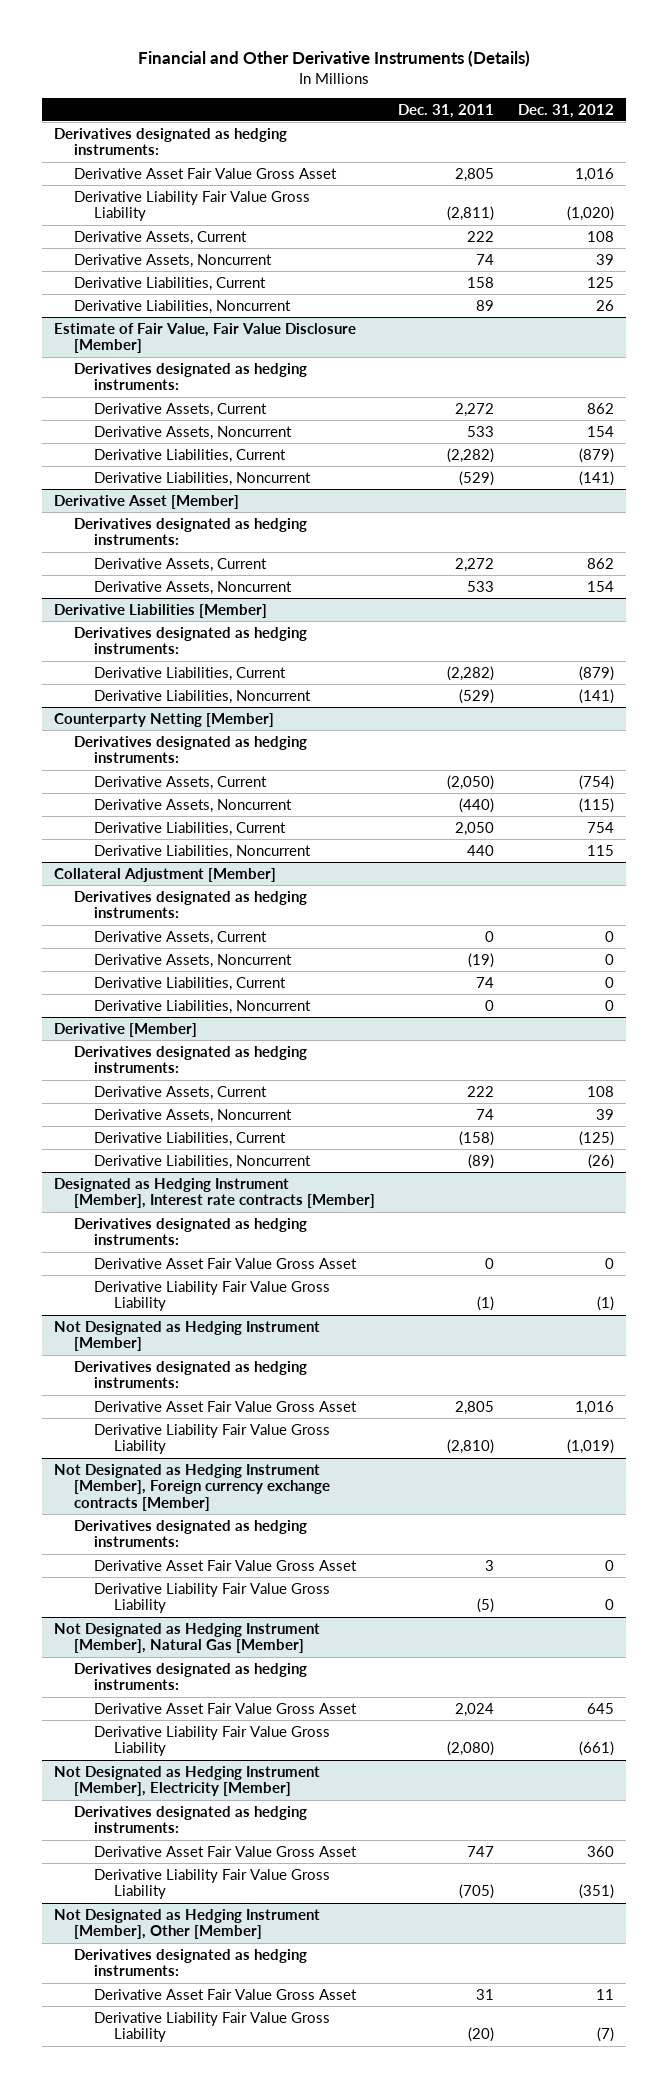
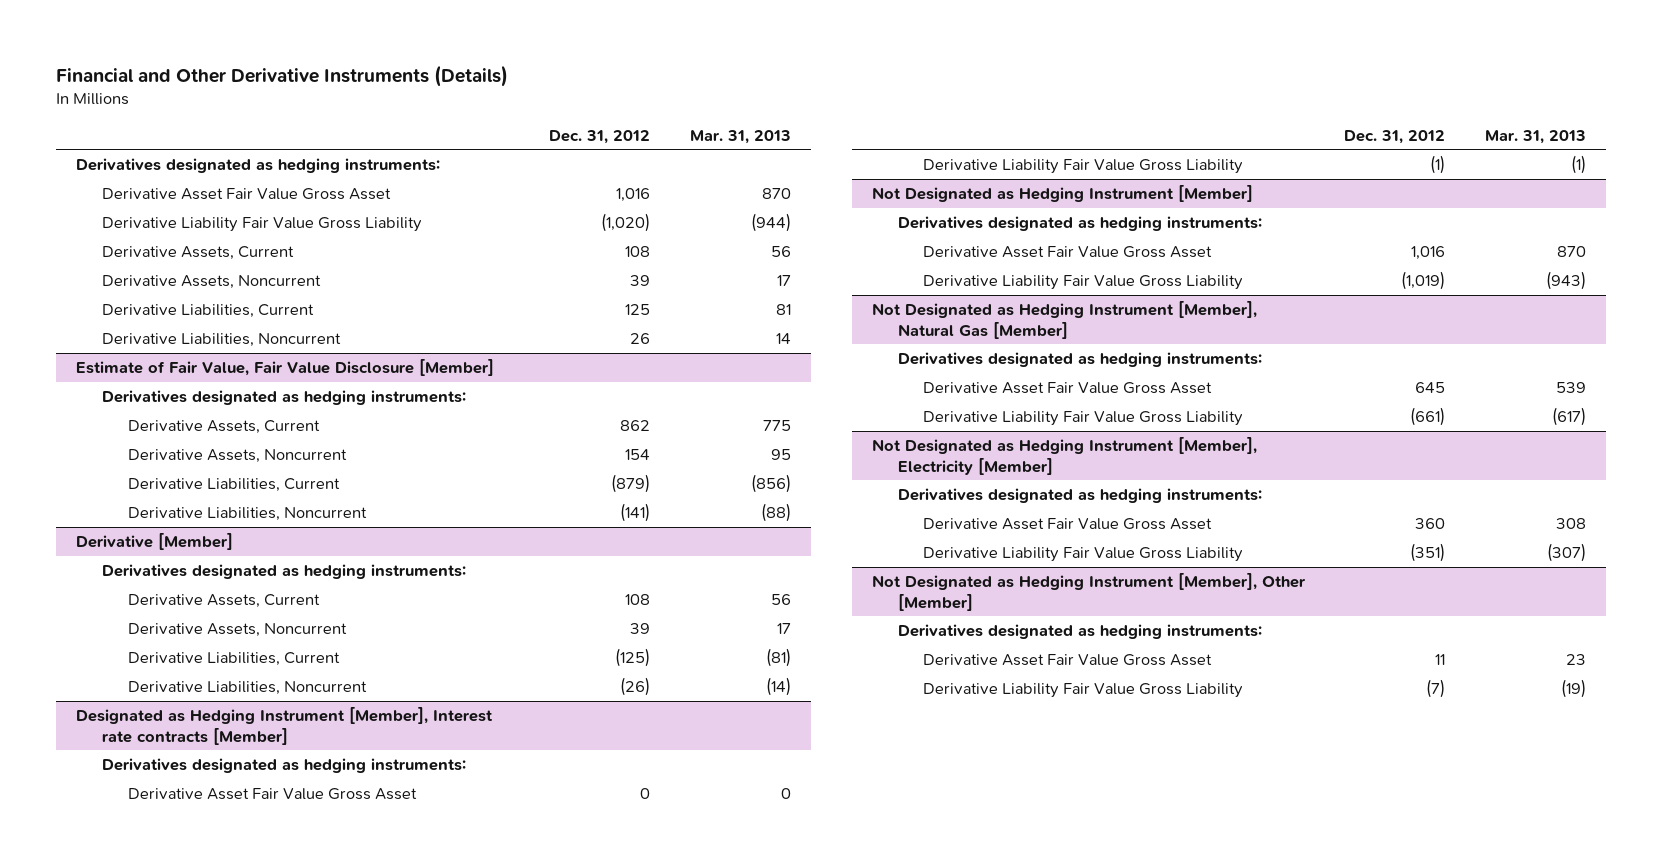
[398,103,495,118] Dec. 31, 2011 -> none
none -> [689,129,791,144] Mar. 31, 2013
[53,494,239,509] Derivative Asset [Member] -> none
[73,517,307,546] Derivatives designated as hedging instruments: -> none
[93,557,267,572] Derivative Assets, Current -> none
[93,580,292,595] Derivative Assets, Noncurrent -> none
[53,603,267,618] Derivative Liabilities [Member] -> none
[73,626,307,655] Derivatives designated as hedging instruments: -> none
[93,666,286,681] Derivative Liabilities, Current -> none
[93,689,311,704] Derivative Liabilities, Noncurrent -> none
[53,712,274,727] Counterparty Netting [Member] -> none
[73,735,307,764] Derivatives designated as hedging instruments: -> none
[93,775,267,790] Derivative Assets, Current -> none
[93,798,292,813] Derivative Assets, Noncurrent -> none
[93,821,286,836] Derivative Liabilities, Current -> none
[93,844,311,859] Derivative Liabilities, Noncurrent -> none
[53,867,276,882] Collateral Adjustment [Member] -> none
[73,890,307,919] Derivatives designated as hedging instruments: -> none
[93,930,267,945] Derivative Assets, Current -> none
[93,953,292,968] Derivative Assets, Noncurrent -> none
[93,976,286,991] Derivative Liabilities, Current -> none
[93,999,311,1014] Derivative Liabilities, Noncurrent -> none
[53,1463,330,1512] Not Designated as Hedging Instrument [Member], Foreign currency exchange contracts [Member] -> none
[73,1519,307,1548] Derivatives designated as hedging instruments: -> none
[93,1559,357,1571] Derivative Asset Fair Value Gross Asset -> none
[93,1582,330,1614] Derivative Liability Fair Value Gross Liability -> none

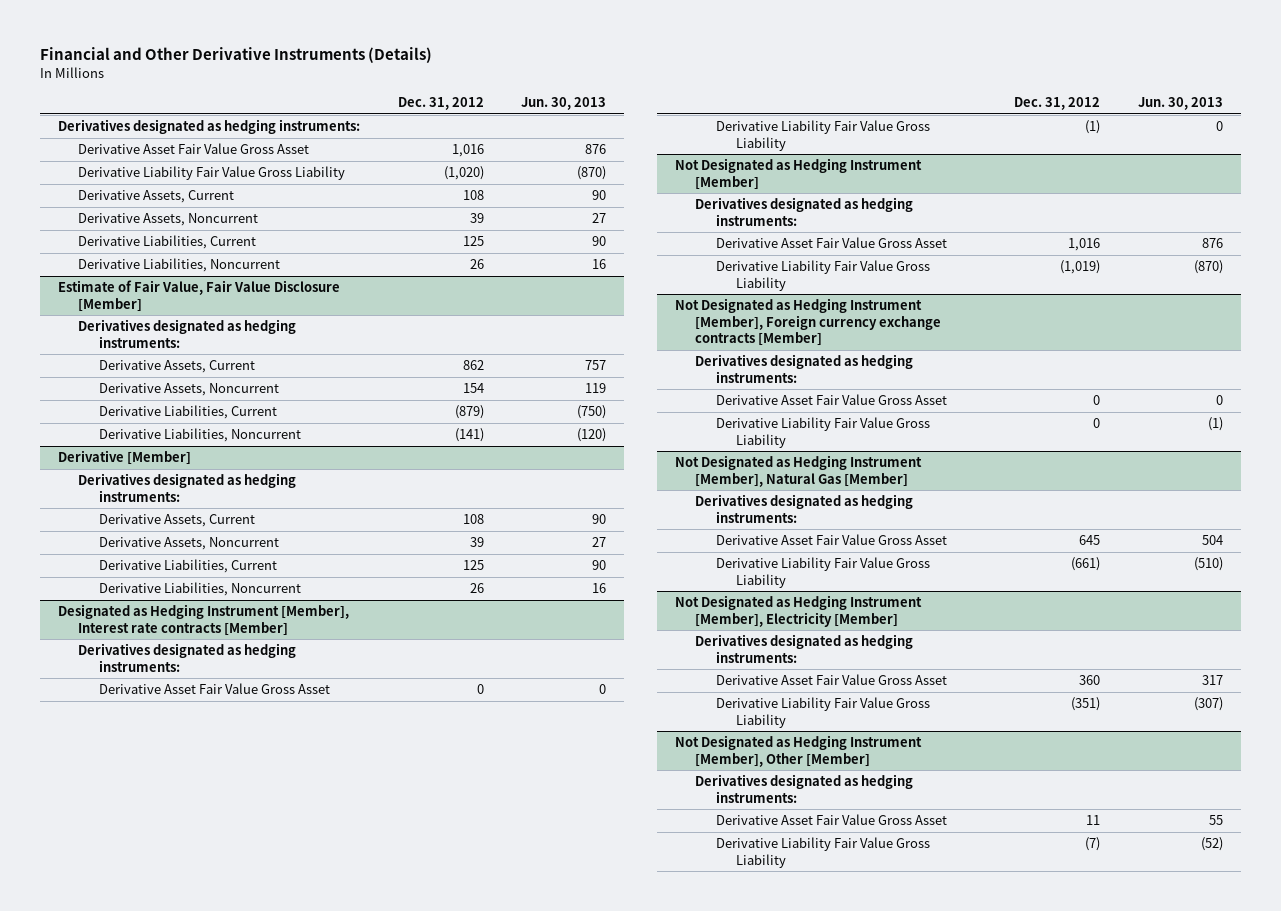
[689,129,791,144] Mar. 31, 2013 -> none
none -> [520,96,606,110] Jun. 30, 2013
[615,648,651,668] (125) -> [462,560,484,571] 125
[620,677,651,697] (26) -> [469,583,484,594] 26
none -> [675,298,942,346] Not Designated as Hedging Instrument [Member], Foreign currency exchange contracts [Member]
none -> [695,354,914,383] Derivatives designated as hedging instruments:
none -> [715,394,947,406] Derivative Asset Fair Value Gross Asset
none -> [715,417,930,448] Derivative Liability Fair Value Gross Liability

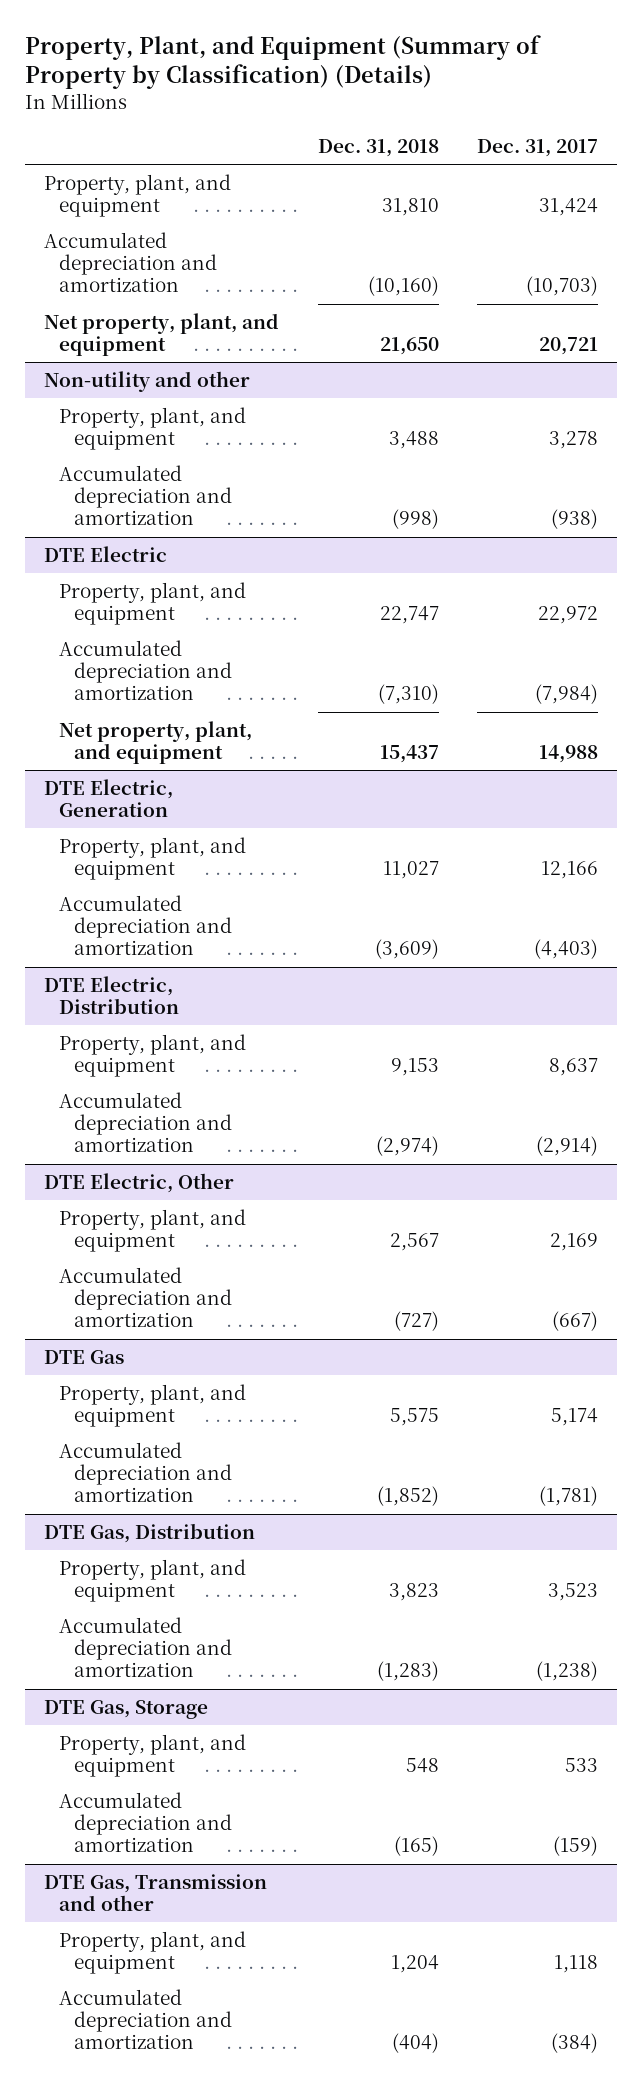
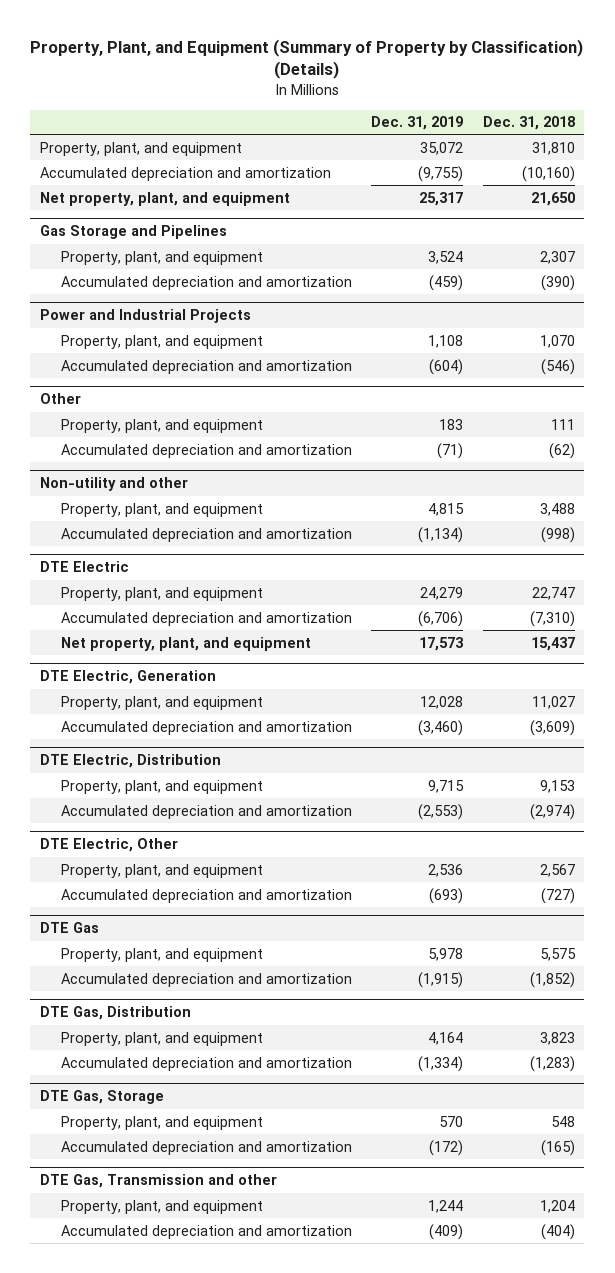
[477,139,599,158] Dec. 31, 2017 -> none
none -> [371,116,464,131] Dec. 31, 2019
none -> [39,225,227,240] Gas Storage and Pipelines
none -> [61,250,264,265] Property, plant, and equipment
none -> [61,275,353,290] Accumulated depreciation and amortization
none -> [39,309,251,324] Power and Industrial Projects
none -> [61,334,264,349] Property, plant, and equipment
none -> [61,359,353,374] Accumulated depreciation and amortization
none -> [39,393,81,405] Other
none -> [61,418,264,433] Property, plant, and equipment
none -> [61,443,353,458] Accumulated depreciation and amortization

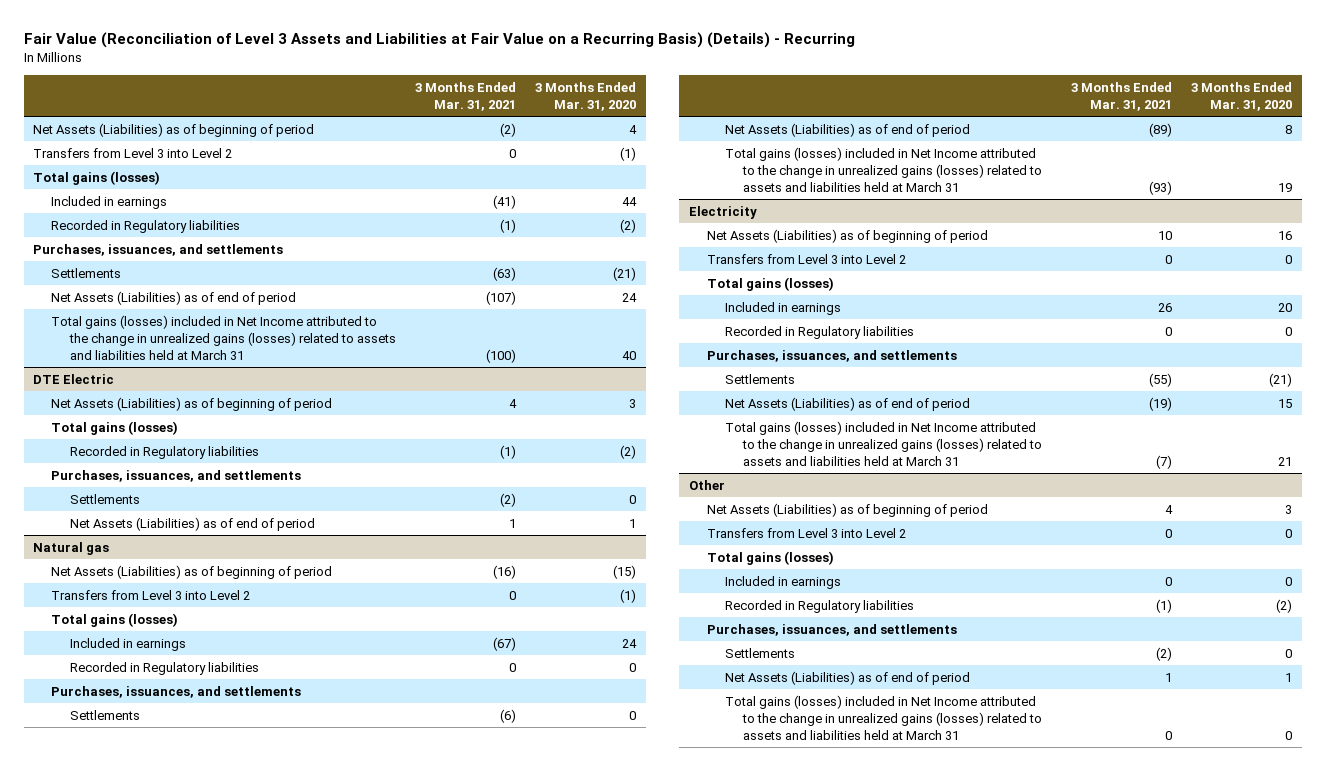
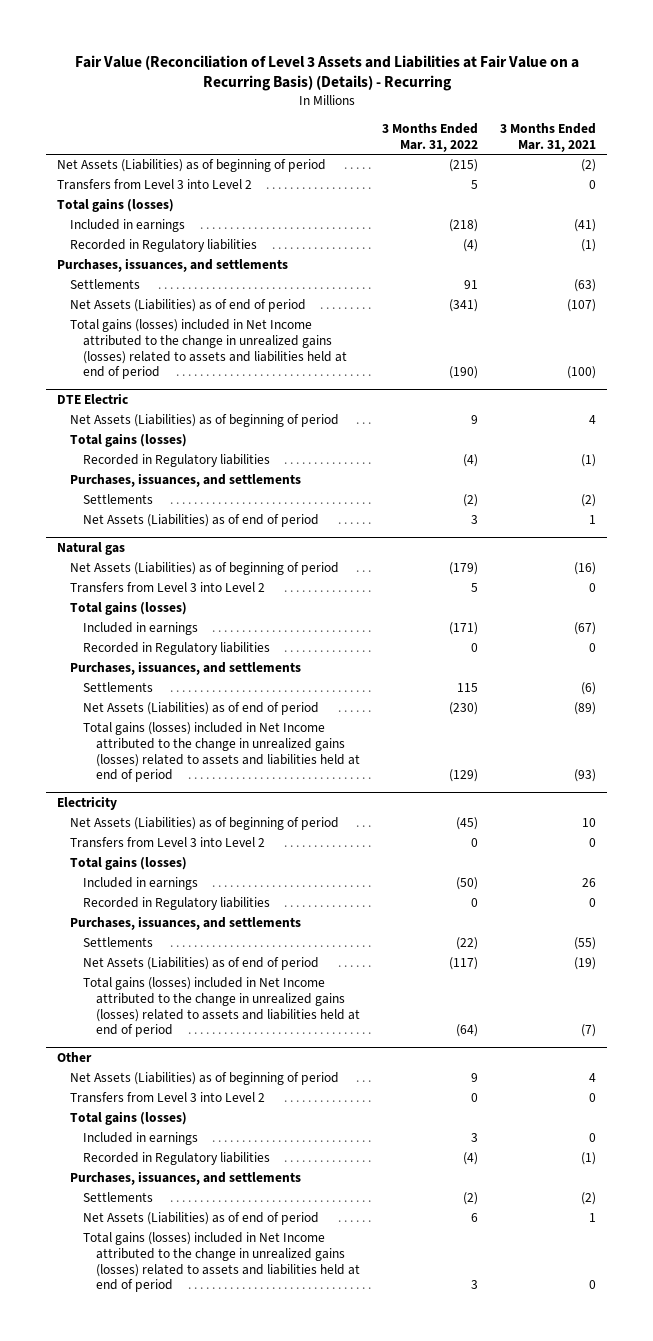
[535,81,637,111] 3 Months Ended Mar. 31, 2020 -> none
none -> [382,122,479,152] 3 Months Ended Mar. 31, 2022
[51,314,396,360] Total gains (losses) included in Net Income attributed to the change in unrealized gains (losses) related to assets and liabilities held at March 31 -> [70,319,348,380] Total gains (losses) included in Net Income attributed to the change in unrealized gains (losses) related to assets and liabilities held at end of period
[725,146,1043,192] Total gains (losses) included in Net Income attributed to the change in unrealized gains (losses) related to assets and liabilities held at March 31 -> [83,722,361,783] Total gains (losses) included in Net Income attributed to the change in unrealized gains (losses) related to assets and liabilities held at end of period
[725,420,1043,466] Total gains (losses) included in Net Income attributed to the change in unrealized gains (losses) related to assets and liabilities held at March 31 -> [83,977,361,1038] Total gains (losses) included in Net Income attributed to the change in unrealized gains (losses) related to assets and liabilities held at end of period
[725,694,1043,740] Total gains (losses) included in Net Income attributed to the change in unrealized gains (losses) related to assets and liabilities held at March 31 -> [83,1232,361,1293] Total gains (losses) included in Net Income attributed to the change in unrealized gains (losses) related to assets and liabilities held at end of period

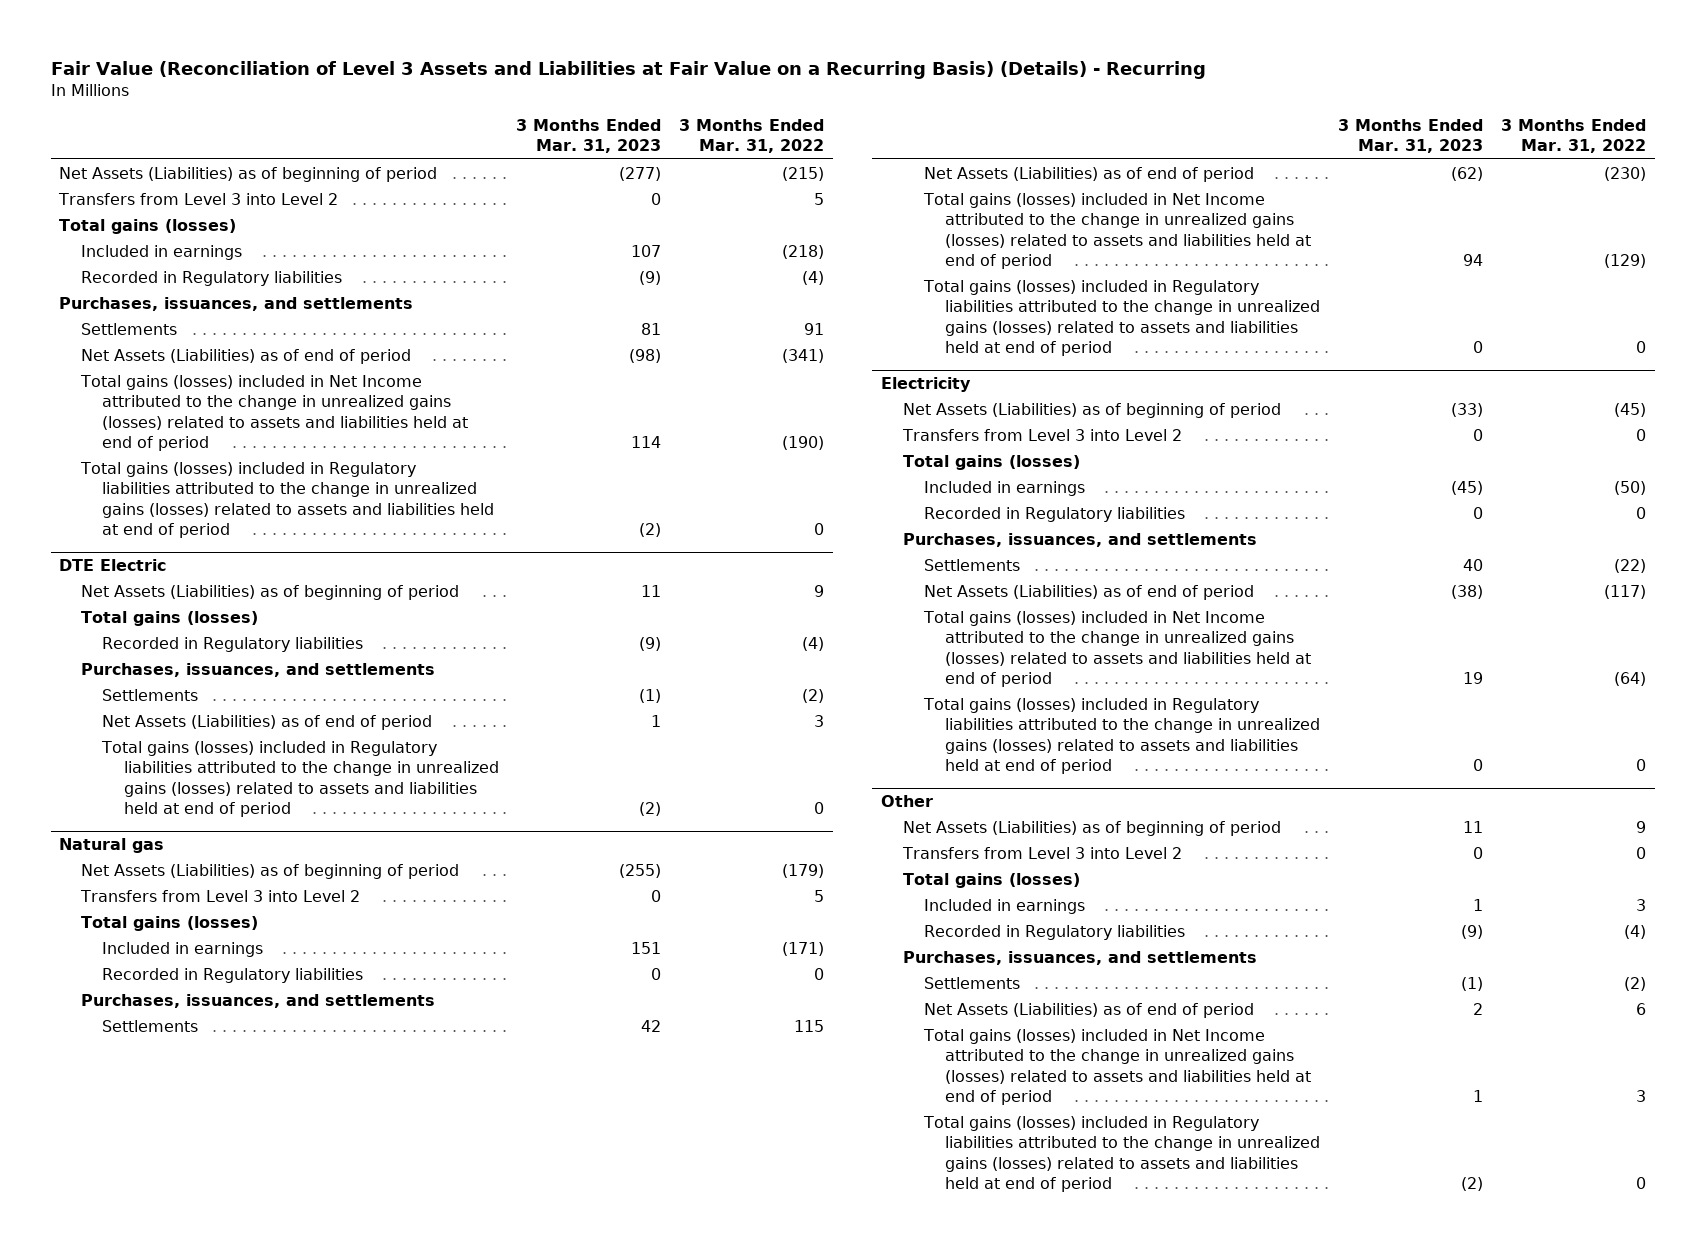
[500,122,597,152] 3 Months Ended Mar. 31, 2021 -> none
none -> [516,118,662,154] 3 Months Ended Mar. 31, 2023
none -> [79,461,495,539] Total gains (losses) included in Regulatory liabilities attributed to the change in unrealized gains (losses) related to assets and liabilities held at end of period
none -> [101,740,499,818] Total gains (losses) included in Regulatory liabilities attributed to the change in unrealized gains (losses) related to assets and liabilities held at end of period
none -> [923,279,1321,357] Total gains (losses) included in Regulatory liabilities attributed to the change in unrealized gains (losses) related to assets and liabilities held at end of period
none -> [923,697,1321,775] Total gains (losses) included in Regulatory liabilities attributed to the change in unrealized gains (losses) related to assets and liabilities held at end of period
none -> [923,1115,1321,1193] Total gains (losses) included in Regulatory liabilities attributed to the change in unrealized gains (losses) related to assets and liabilities held at end of period

